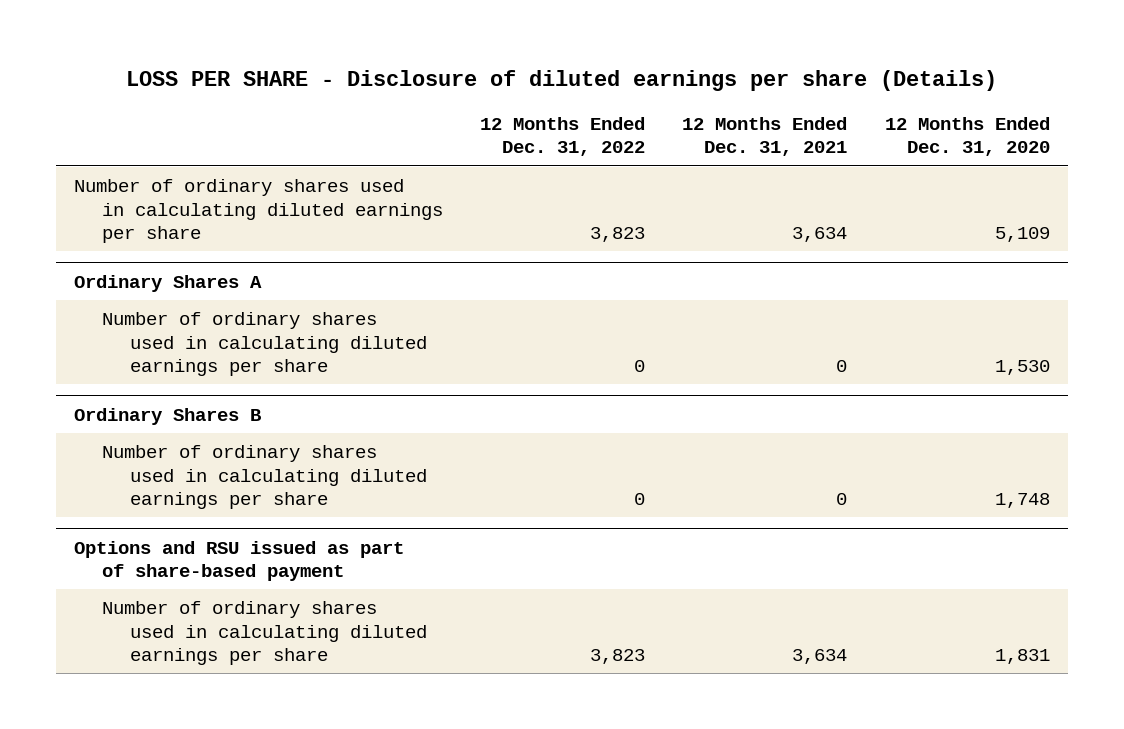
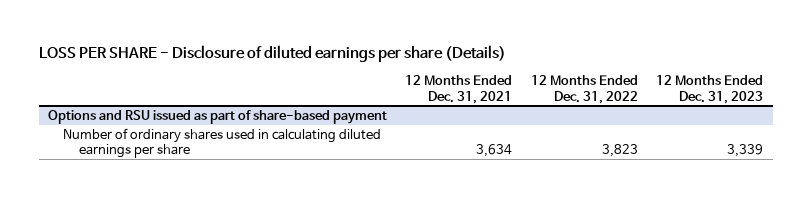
[884,116,1050,157] 12 Months Ended Dec. 31, 2020 -> none
none -> [656,75,764,104] 12 Months Ended Dec. 31, 2023
[74,178,444,244] Number of ordinary shares used in calculating diluted earnings per share -> none
[74,274,263,292] Ordinary Shares A -> none
[102,311,427,377] Number of ordinary shares used in calculating diluted earnings per share -> none
[74,407,262,425] Ordinary Shares B -> none
[102,444,427,510] Number of ordinary shares used in calculating diluted earnings per share -> none

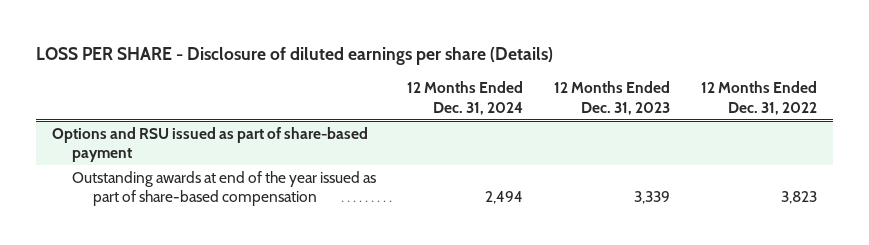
[405,75,513,104] 12 Months Ended Dec. 31, 2021 -> none
none -> [407,80,524,115] 12 Months Ended Dec. 31, 2024
[63,128,382,159] Number of ordinary shares used in calculating diluted earnings per share -> [72,170,377,207] Outstanding awards at end of the year issued as part of share-based compensation

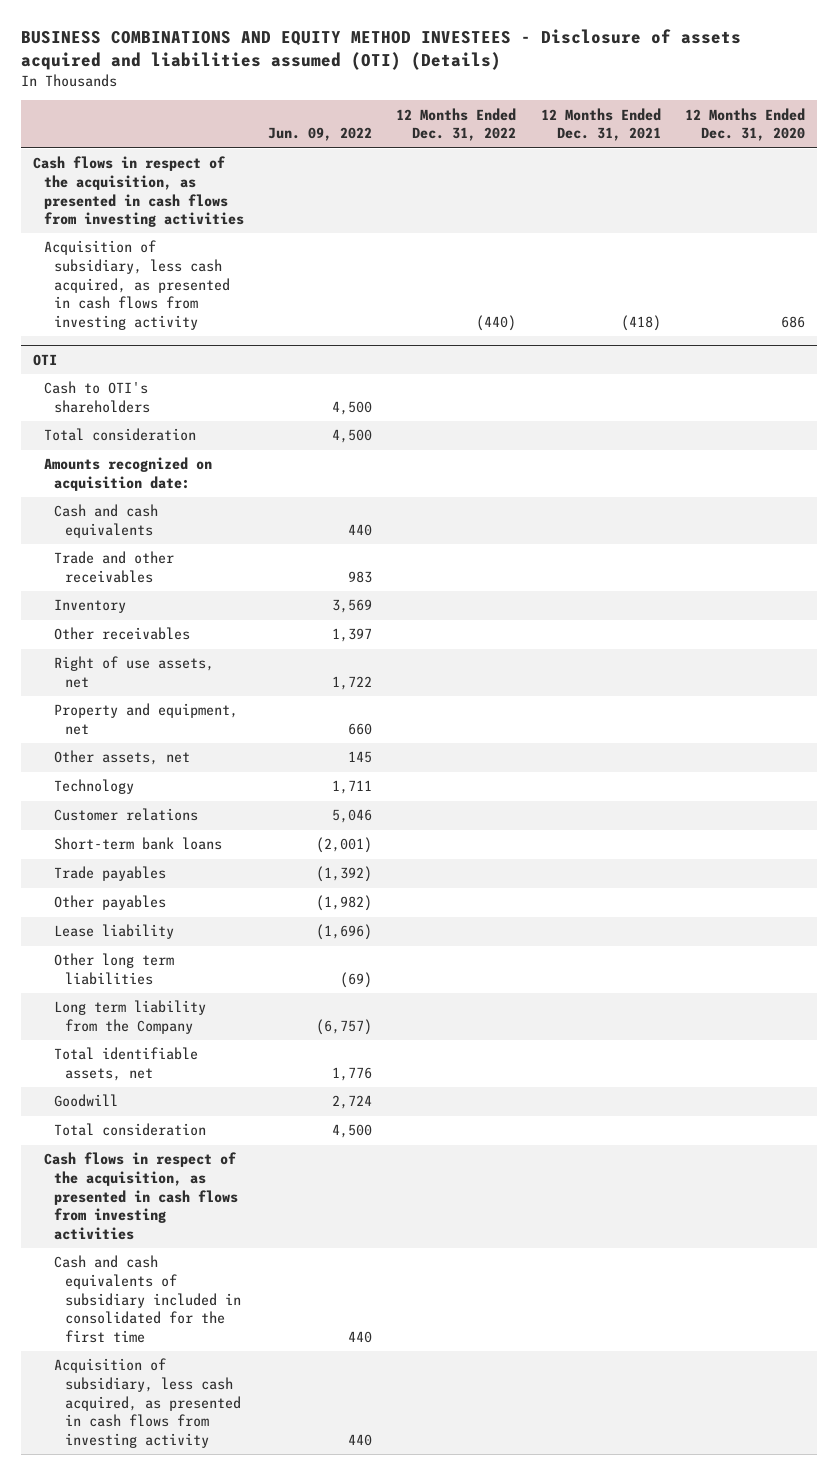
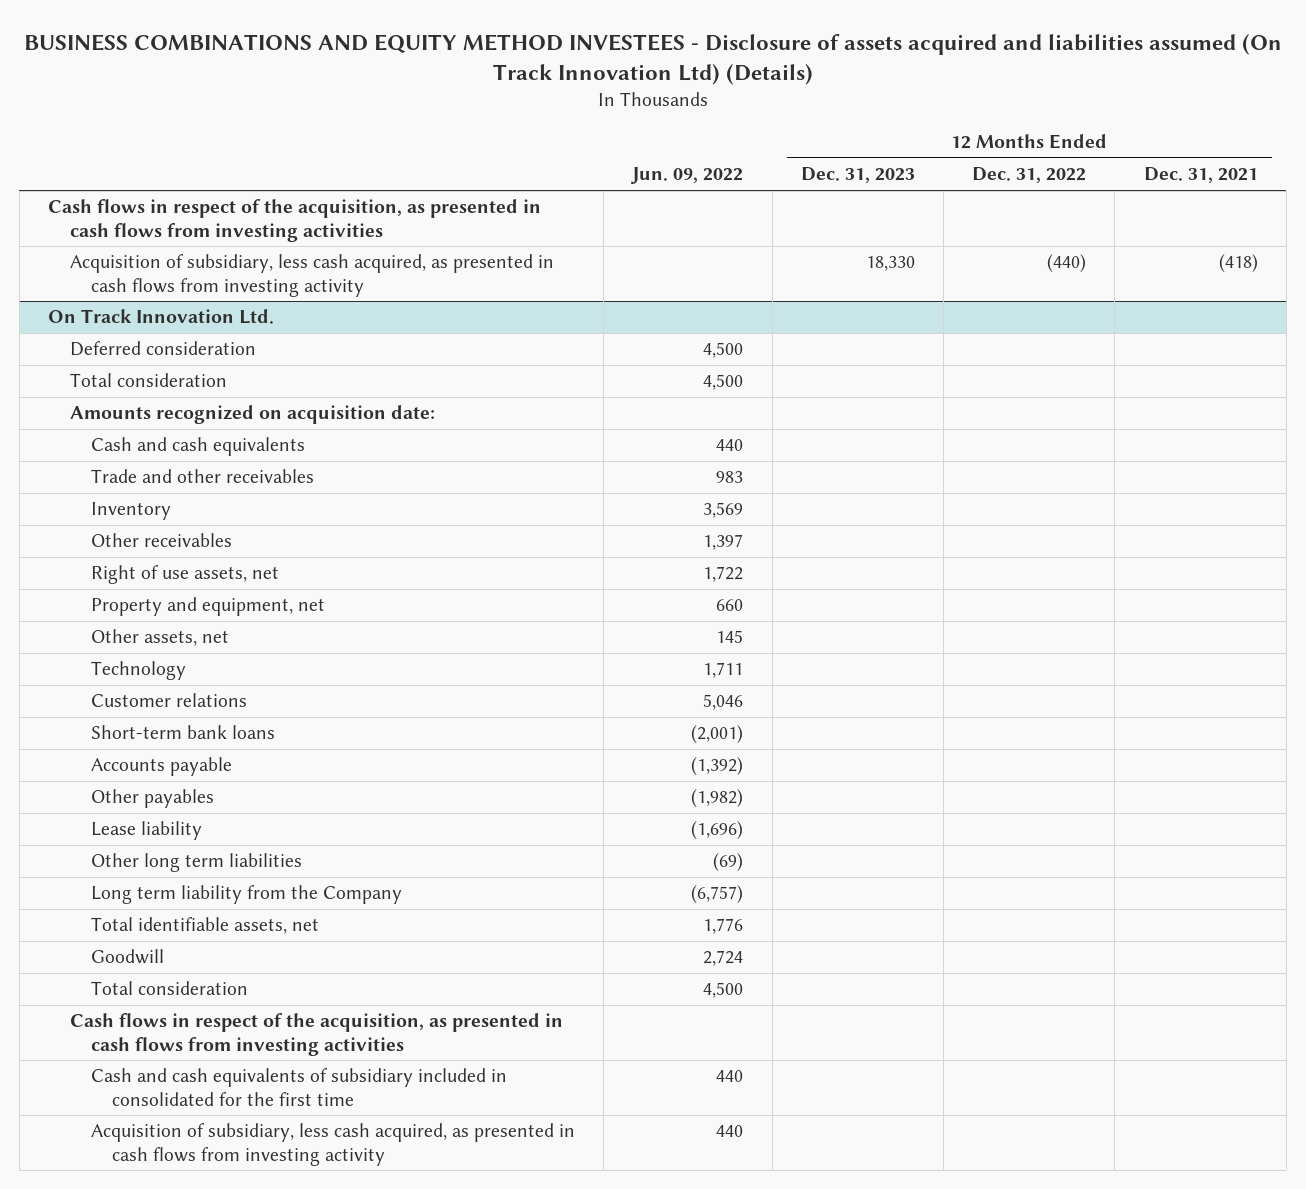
[20,29,741,71] BUSINESS COMBINATIONS AND EQUITY METHOD INVESTEES - Disclosure of assets acquired and liabilities assumed (OTI) (Details) -> [23,33,1282,85] BUSINESS COMBINATIONS AND EQUITY METHOD INVESTEES - Disclosure of assets acquired and liabilities assumed (On Track Innovation Ltd) (Details)
[685,107,806,142] 12 Months Ended Dec. 31, 2020 -> none
none -> [800,167,915,184] Dec. 31, 2023
[43,381,151,414] Cash to OTI's shareholders -> none
[32,353,57,366] OTI -> [48,309,275,325] On Track Innovation Ltd.
none -> [69,341,256,357] Deferred consideration
[54,866,167,882] Trade payables -> [91,757,233,777] Accounts payable

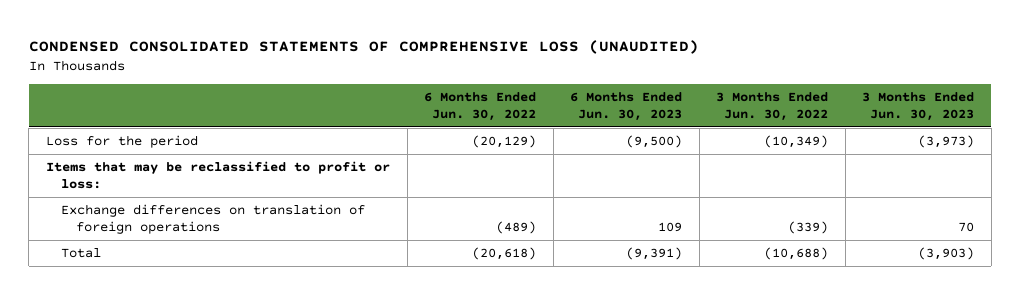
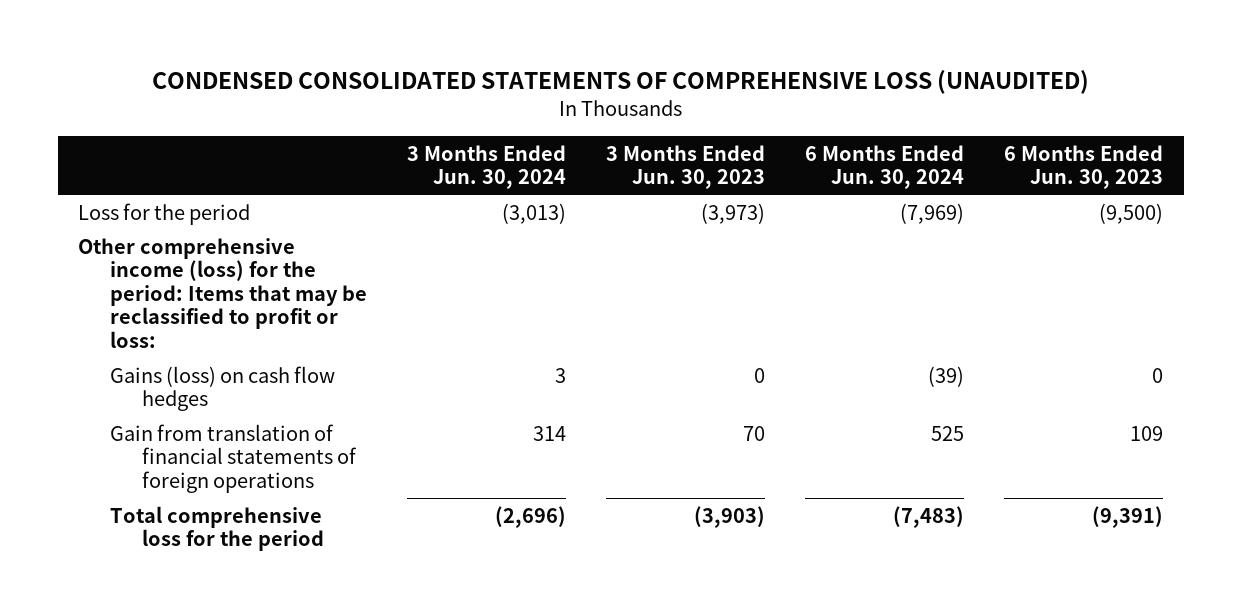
[424,91,537,122] 6 Months Ended Jun. 30, 2022 -> none
[716,91,829,122] 3 Months Ended Jun. 30, 2022 -> none
none -> [406,144,566,190] 3 Months Ended Jun. 30, 2024
none -> [805,144,965,190] 6 Months Ended Jun. 30, 2024
[46,161,391,190] Items that may be reclassified to profit or loss: -> [77,237,367,348] Other comprehensive income (loss) for the period: Items that may be reclassified to profit or loss:
none -> [109,365,335,412] Gains (loss) on cash flow hedges
[61,204,366,235] Exchange differences on translation of foreign operations -> [109,423,357,493] Gain from translation of financial statements of foreign operations
[61,248,102,259] Total -> [109,505,324,552] Total comprehensive loss for the period

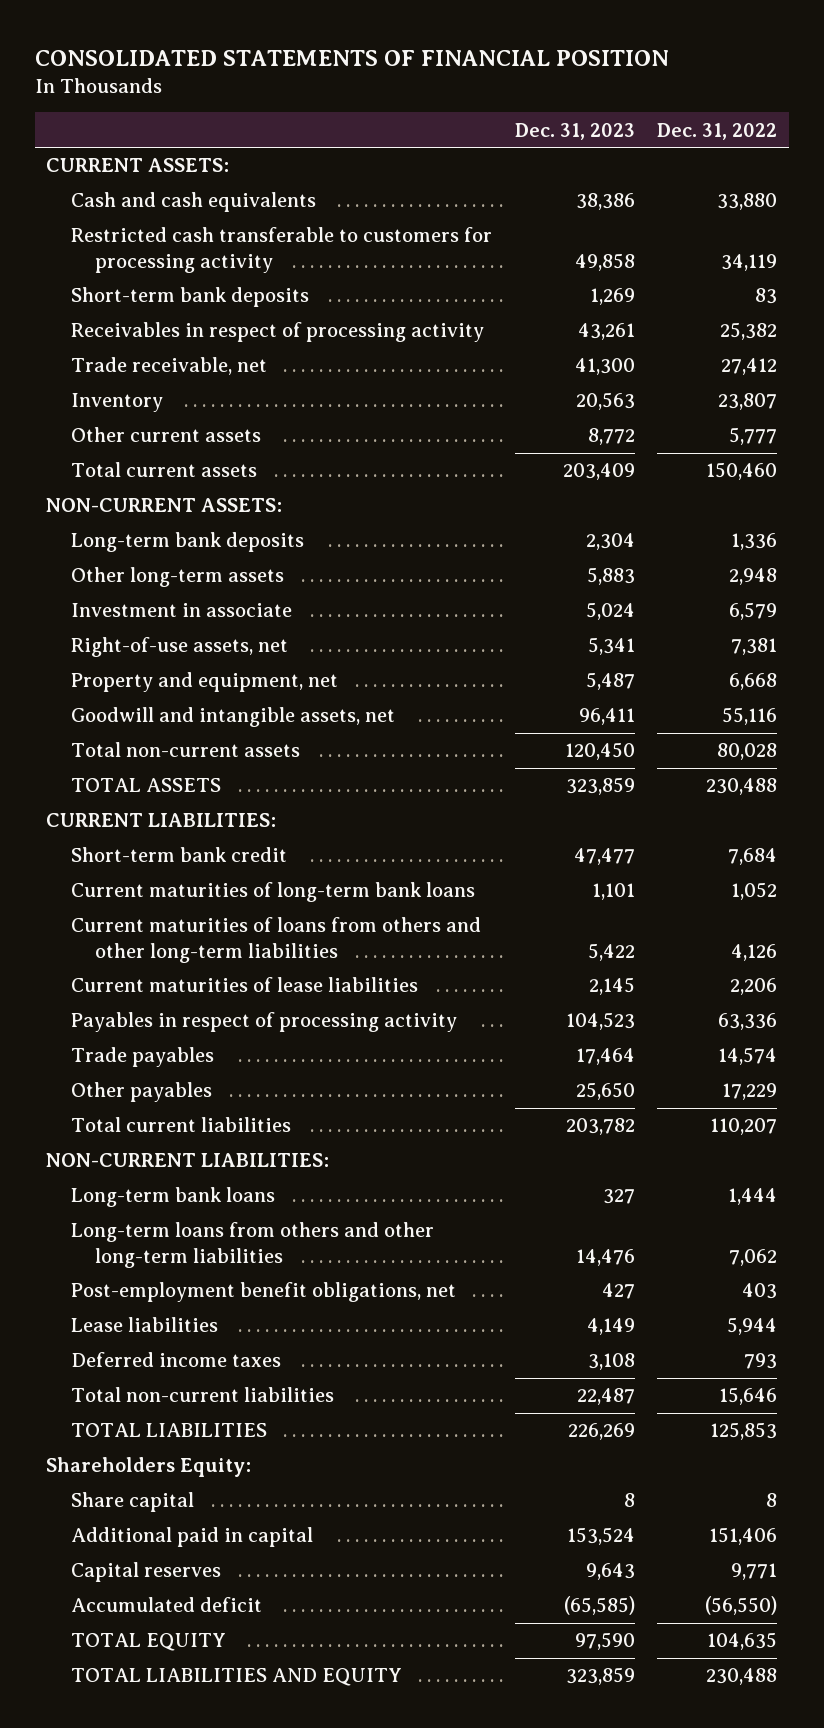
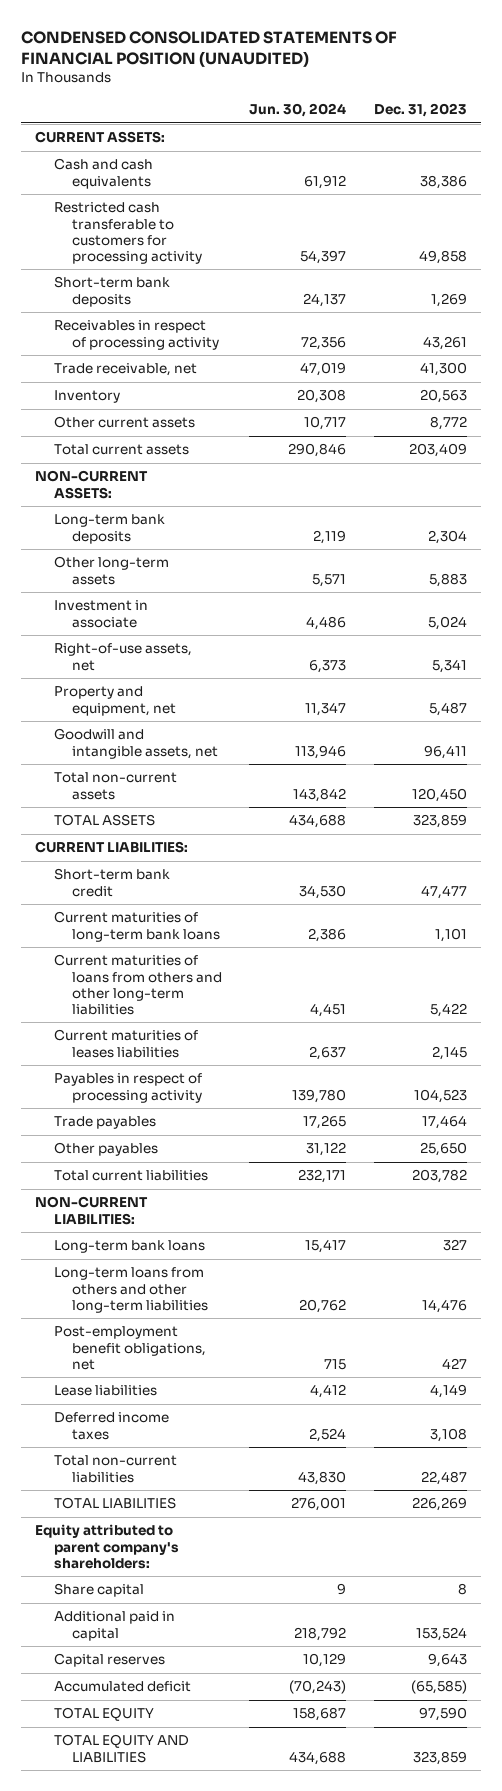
[35,49,670,66] CONSOLIDATED STATEMENTS OF FINANCIAL POSITION -> [21,30,398,67] CONDENSED CONSOLIDATED STATEMENTS OF FINANCIAL POSITION (UNAUDITED)
[657,122,778,140] Dec. 31, 2022 -> none
none -> [249,103,347,118] Jun. 30, 2024
[70,977,418,993] Current maturities of lease liabilities -> [53,1029,198,1058] Current maturities of leases liabilities
[46,1457,252,1478] Shareholders Equity: -> [35,1524,179,1569] Equity attributed to parent company's shareholders:
[70,1668,402,1687] TOTAL LIABILITIES AND EQUITY -> [53,1734,189,1763] TOTAL EQUITY AND LIABILITIES

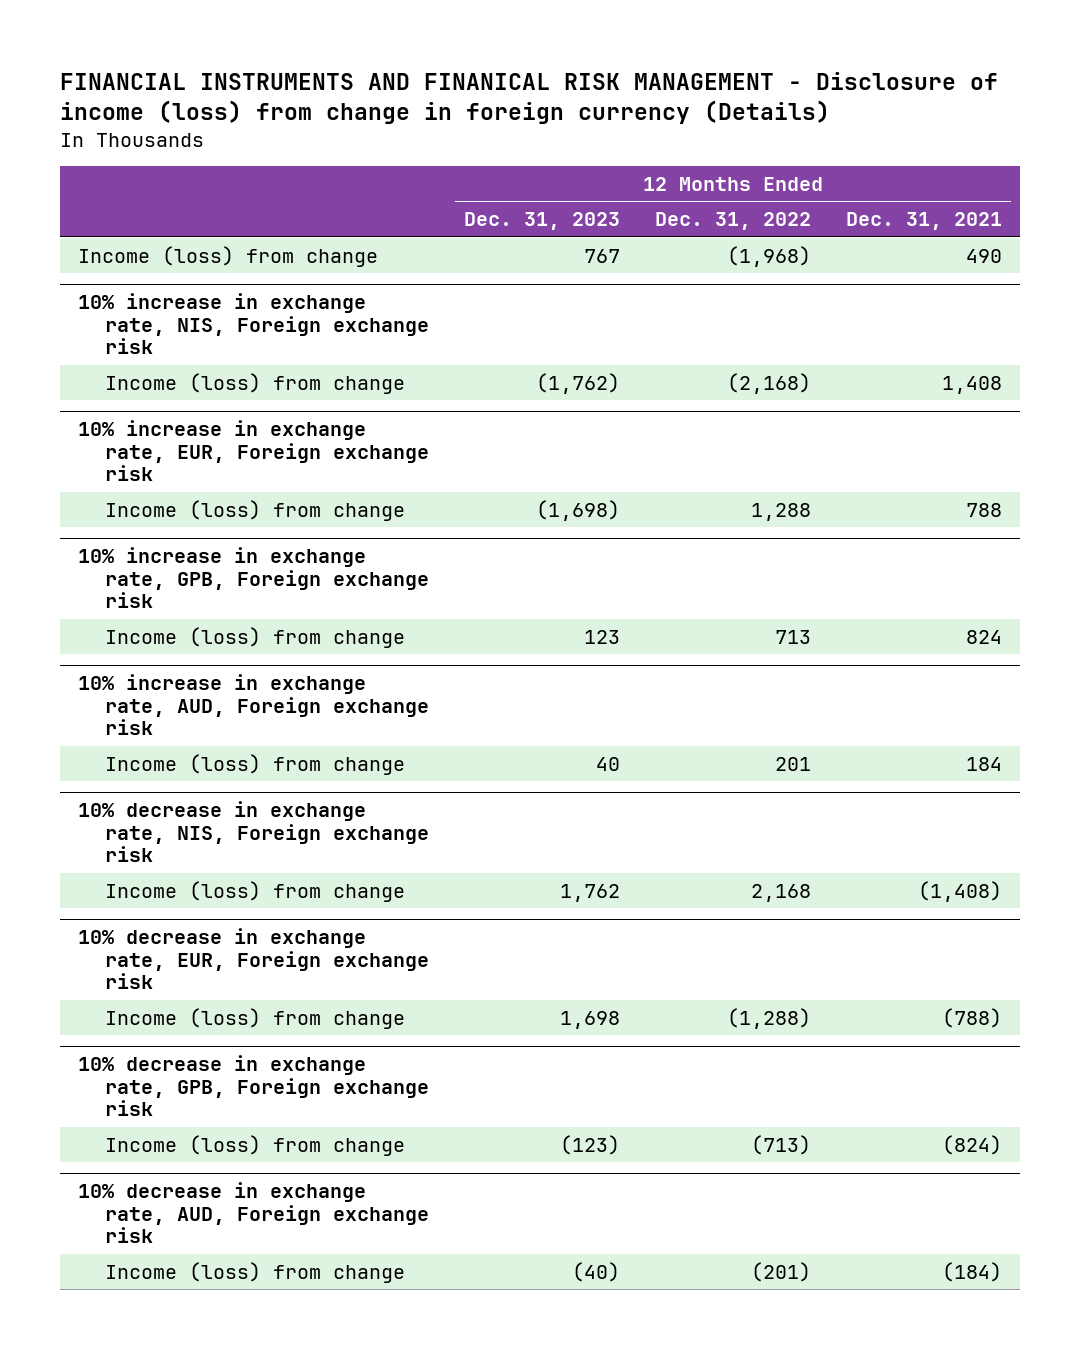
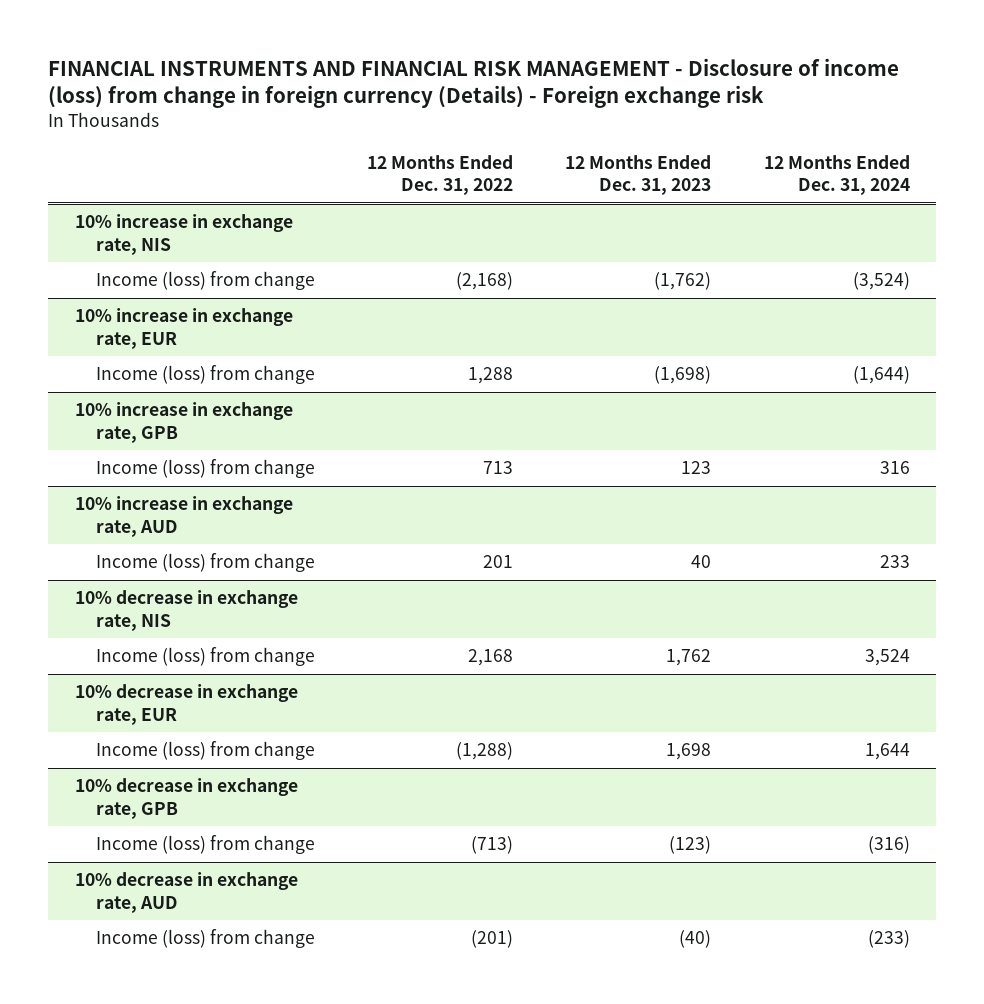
[60,72,999,125] FINANCIAL INSTRUMENTS AND FINANICAL RISK MANAGEMENT - Disclosure of income (loss) from change in foreign currency (Details) -> [48,57,900,109] FINANCIAL INSTRUMENTS AND FINANCIAL RISK MANAGEMENT - Disclosure of income (loss) from change in foreign currency (Details) - Foreign exchange risk
[846,212,1003,231] Dec. 31, 2021 -> none
none -> [763,154,910,196] 12 Months Ended Dec. 31, 2024
[77,245,378,267] Income (loss) from change -> none
[77,293,429,355] 10% increase in exchange rate, NIS, Foreign exchange risk -> [74,214,293,255] 10% increase in exchange rate, NIS
[77,420,429,482] 10% increase in exchange rate, EUR, Foreign exchange risk -> [74,308,293,349] 10% increase in exchange rate, EUR
[77,547,429,609] 10% increase in exchange rate, GPB, Foreign exchange risk -> [74,402,293,443] 10% increase in exchange rate, GPB
[77,674,429,736] 10% increase in exchange rate, AUD, Foreign exchange risk -> [74,496,293,537] 10% increase in exchange rate, AUD
[77,801,429,863] 10% decrease in exchange rate, NIS, Foreign exchange risk -> [74,590,298,631] 10% decrease in exchange rate, NIS
[77,928,429,990] 10% decrease in exchange rate, EUR, Foreign exchange risk -> [74,684,298,725] 10% decrease in exchange rate, EUR
[77,1055,429,1117] 10% decrease in exchange rate, GPB, Foreign exchange risk -> [74,778,298,819] 10% decrease in exchange rate, GPB
[77,1182,429,1244] 10% decrease in exchange rate, AUD, Foreign exchange risk -> [74,872,298,913] 10% decrease in exchange rate, AUD

